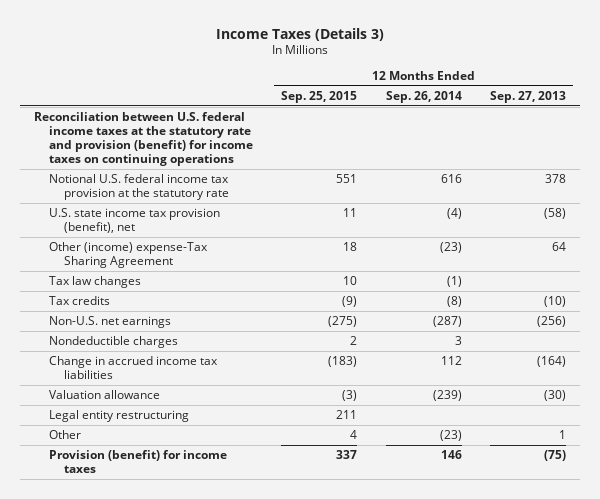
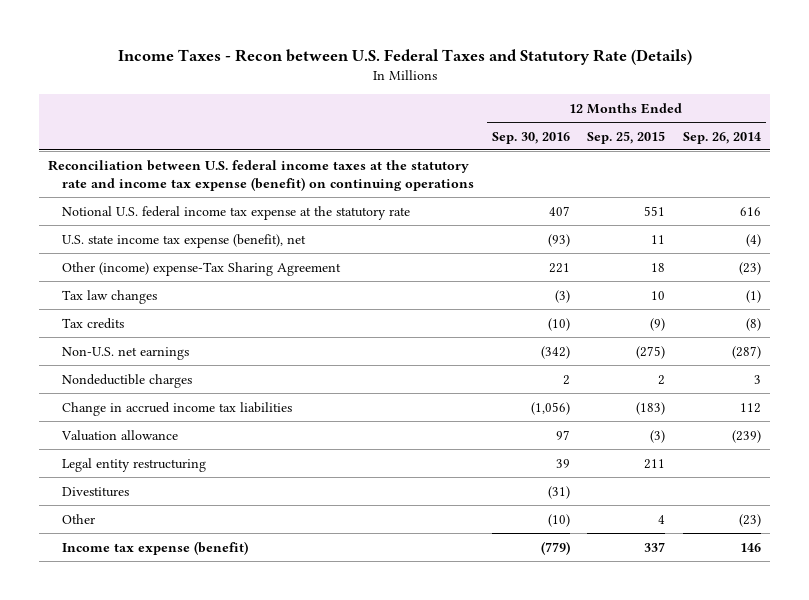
[216,27,385,41] Income Taxes (Details 3) -> [117,48,692,65] Income Taxes - Recon between U.S. Federal Taxes and Statutory Rate (Details)
[489,90,566,103] Sep. 27, 2013 -> none
none -> [491,131,570,144] Sep. 30, 2016
[34,112,254,166] Reconciliation between U.S. federal income taxes at the statutory rate and provision (benefit) for income taxes on continuing operations -> [47,159,474,191] Reconciliation between U.S. federal income taxes at the statutory rate and income tax expense (benefit) on continuing operations
[49,174,230,200] Notional U.S. federal income tax provision at the statutory rate -> [61,205,410,220] Notional U.S. federal income tax expense at the statutory rate
[49,208,221,233] U.S. state income tax provision (benefit), net -> [61,233,306,248] U.S. state income tax expense (benefit), net
none -> [61,486,129,497] Divestitures
[49,450,228,473] Provision (benefit) for income taxes -> [61,540,248,555] Income tax expense (benefit)

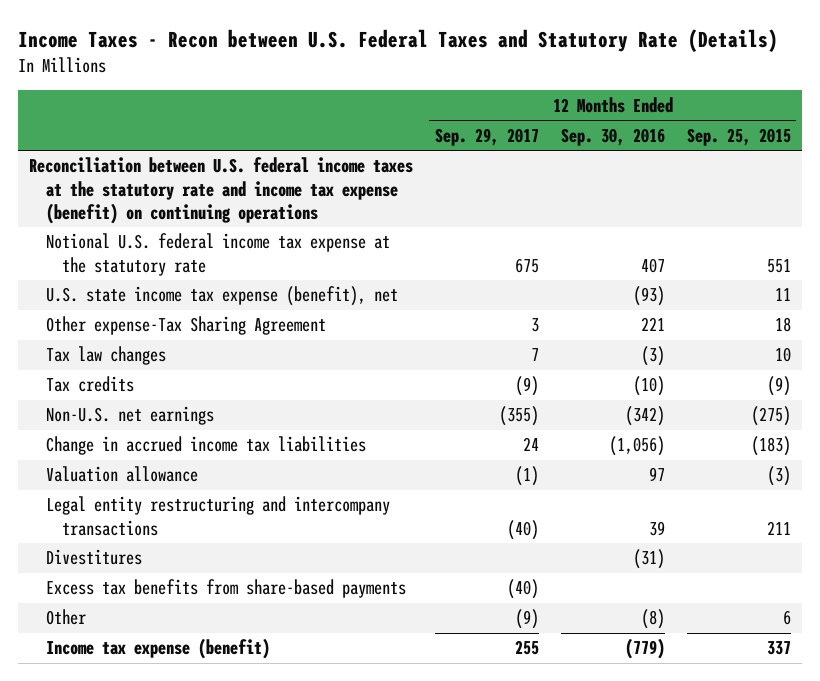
[683,131,762,144] Sep. 26, 2014 -> none
none -> [434,127,539,146] Sep. 29, 2017
[61,261,341,276] Other (income) expense-Tax Sharing Agreement -> [45,316,326,336] Other expense-Tax Sharing Agreement
[61,373,192,388] Nondeductible charges -> none
[61,457,206,472] Legal entity restructuring -> [45,496,390,536] Legal entity restructuring and intercompany transactions
none -> [45,579,406,599] Excess tax benefits from share-based payments
[547,513,570,527] (10) -> [640,609,665,630] (8)
[658,514,666,524] 4 -> [782,610,791,626] 6

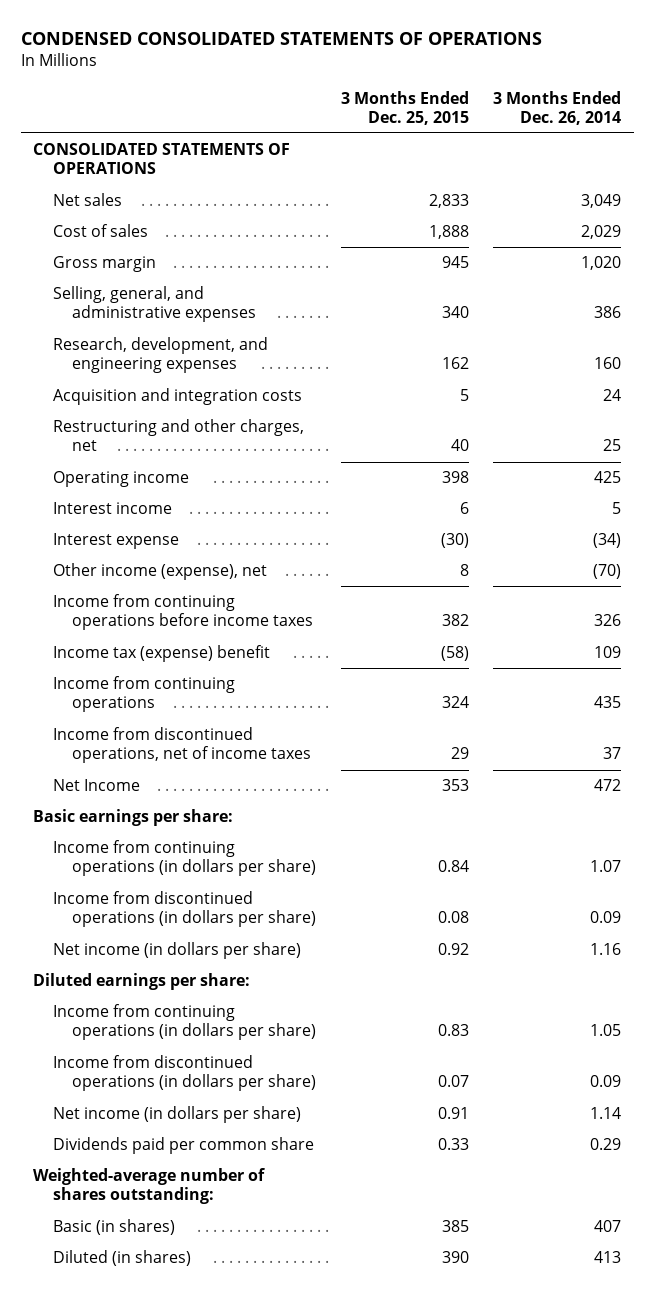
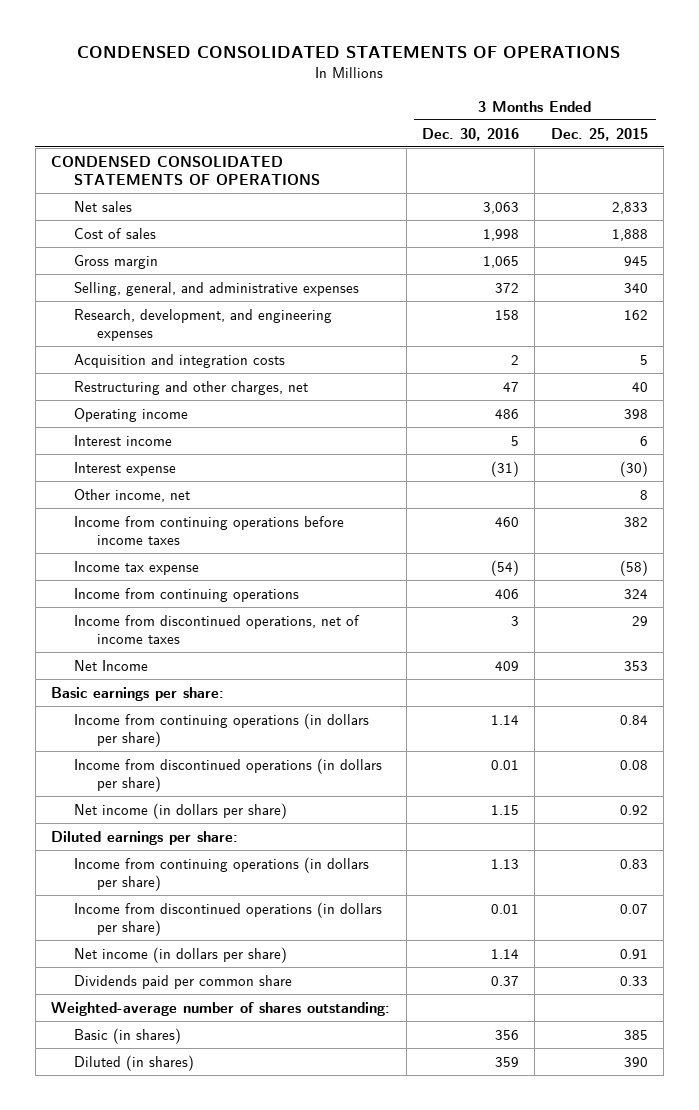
[493,90,622,125] 3 Months Ended Dec. 26, 2014 -> none
none -> [421,127,519,141] Dec. 30, 2016
[32,143,290,175] CONSOLIDATED STATEMENTS OF OPERATIONS -> [51,155,321,186] CONDENSED CONSOLIDATED STATEMENTS OF OPERATIONS
[52,563,267,581] Other income (expense), net -> [74,488,191,502] Other income, net
[52,645,270,663] Income tax (expense) benefit -> [74,560,200,575] Income tax expense

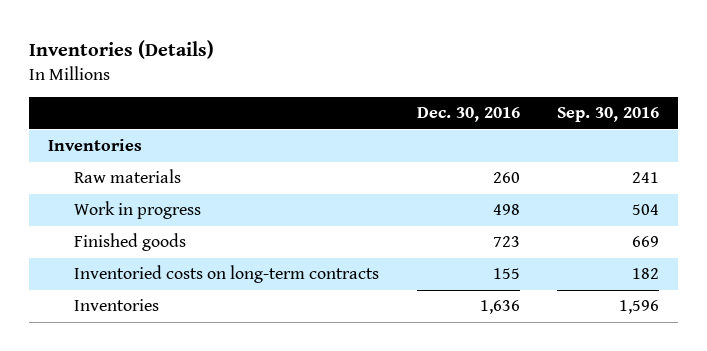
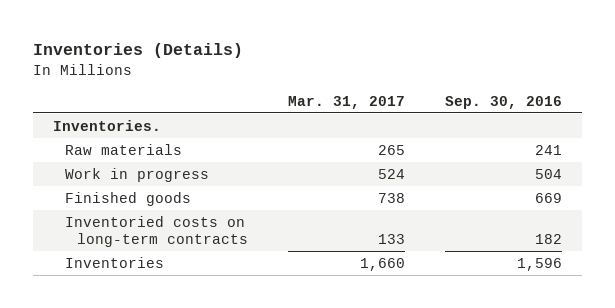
[416,107,520,123] Dec. 30, 2016 -> none
none -> [287,95,405,109] Mar. 31, 2017
[47,139,142,152] Inventories -> [52,119,161,131] Inventories.

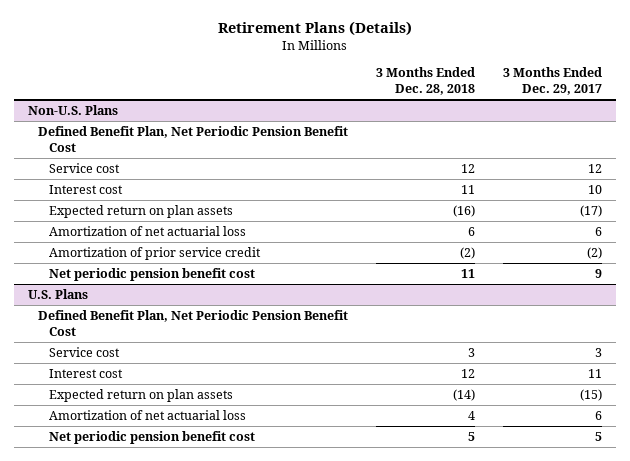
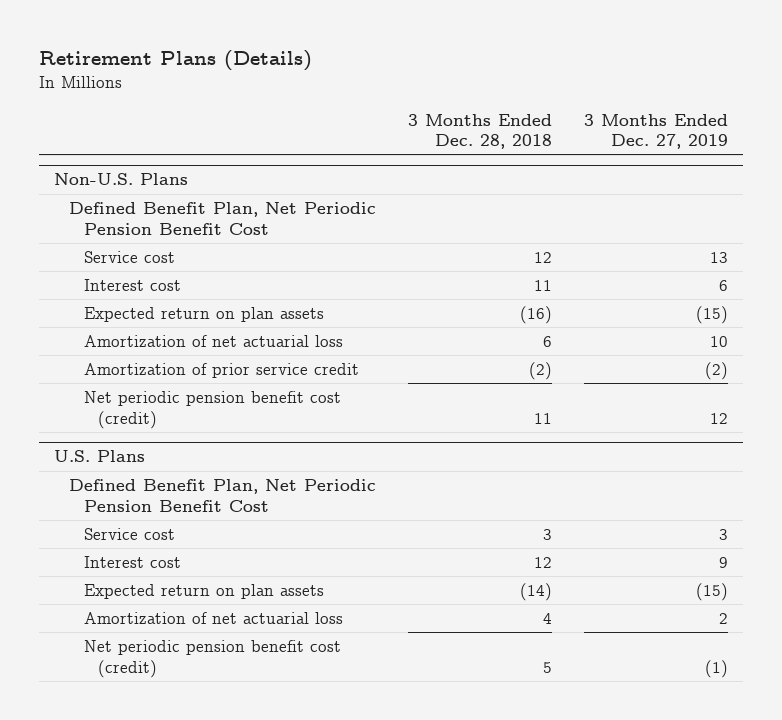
[503,67,603,96] 3 Months Ended Dec. 29, 2017 -> none
none -> [583,113,728,150] 3 Months Ended Dec. 27, 2019
[49,267,256,281] Net periodic pension benefit cost -> [83,391,341,429] Net periodic pension benefit cost (credit)
[49,430,256,444] Net periodic pension benefit cost -> [83,640,341,678] Net periodic pension benefit cost (credit)

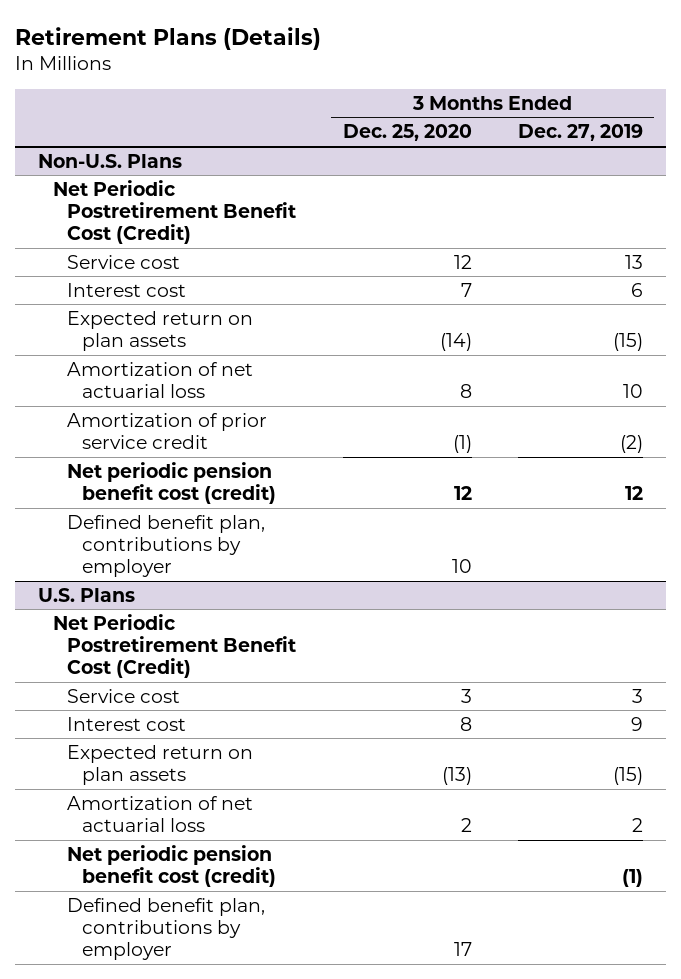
[407,113,552,150] 3 Months Ended Dec. 28, 2018 -> none
none -> [342,124,472,142] Dec. 25, 2020
[69,202,377,235] Defined Benefit Plan, Net Periodic Pension Benefit Cost -> [52,179,297,245] Net Periodic Postretirement Benefit Cost (Credit)
none -> [67,514,266,578] Defined benefit plan, contributions by employer
[69,479,377,512] Defined Benefit Plan, Net Periodic Pension Benefit Cost -> [52,613,297,679] Net Periodic Postretirement Benefit Cost (Credit)
none -> [67,897,266,961] Defined benefit plan, contributions by employer

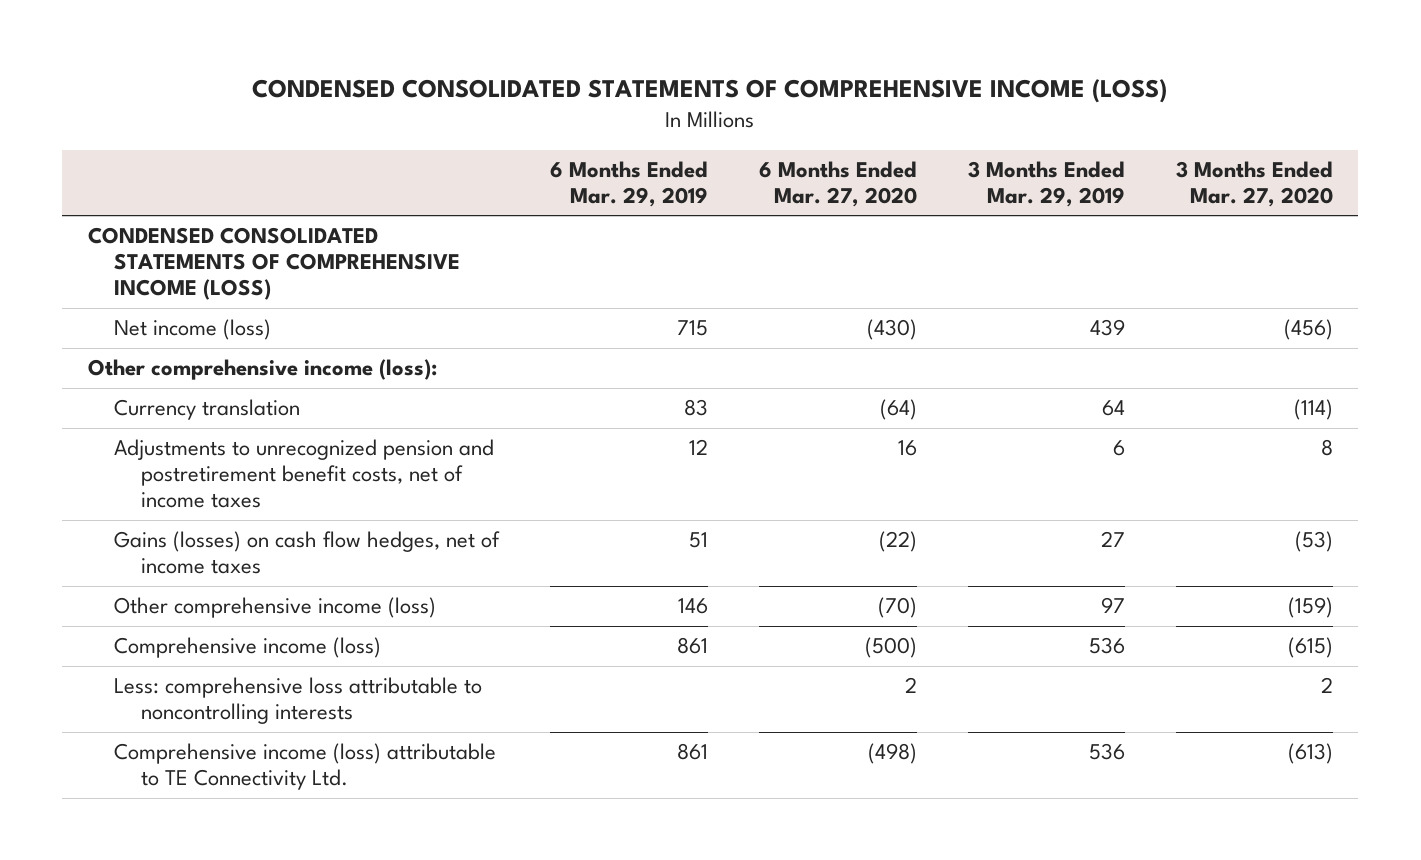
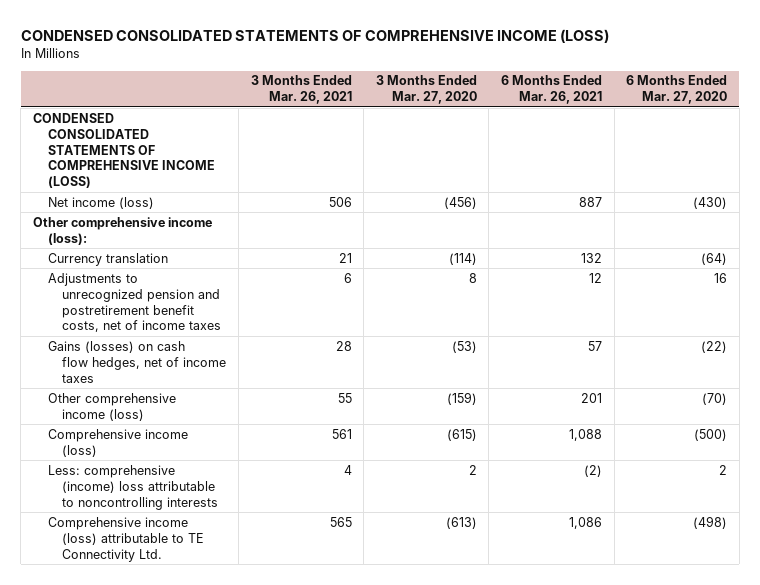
[550,160,709,207] 6 Months Ended Mar. 29, 2019 -> none
[967,160,1125,207] 3 Months Ended Mar. 29, 2019 -> none
none -> [250,75,352,105] 3 Months Ended Mar. 26, 2021
none -> [501,75,603,105] 6 Months Ended Mar. 26, 2021
[114,677,483,725] Less: comprehensive loss attributable to noncontrolling interests -> [47,464,219,510] Less: comprehensive (income) loss attributable to noncontrolling interests

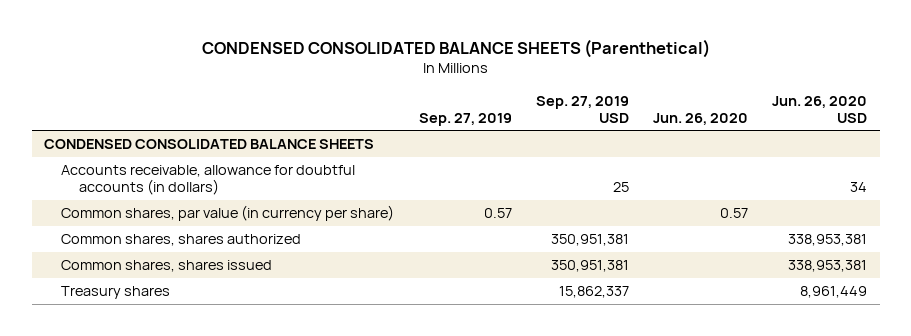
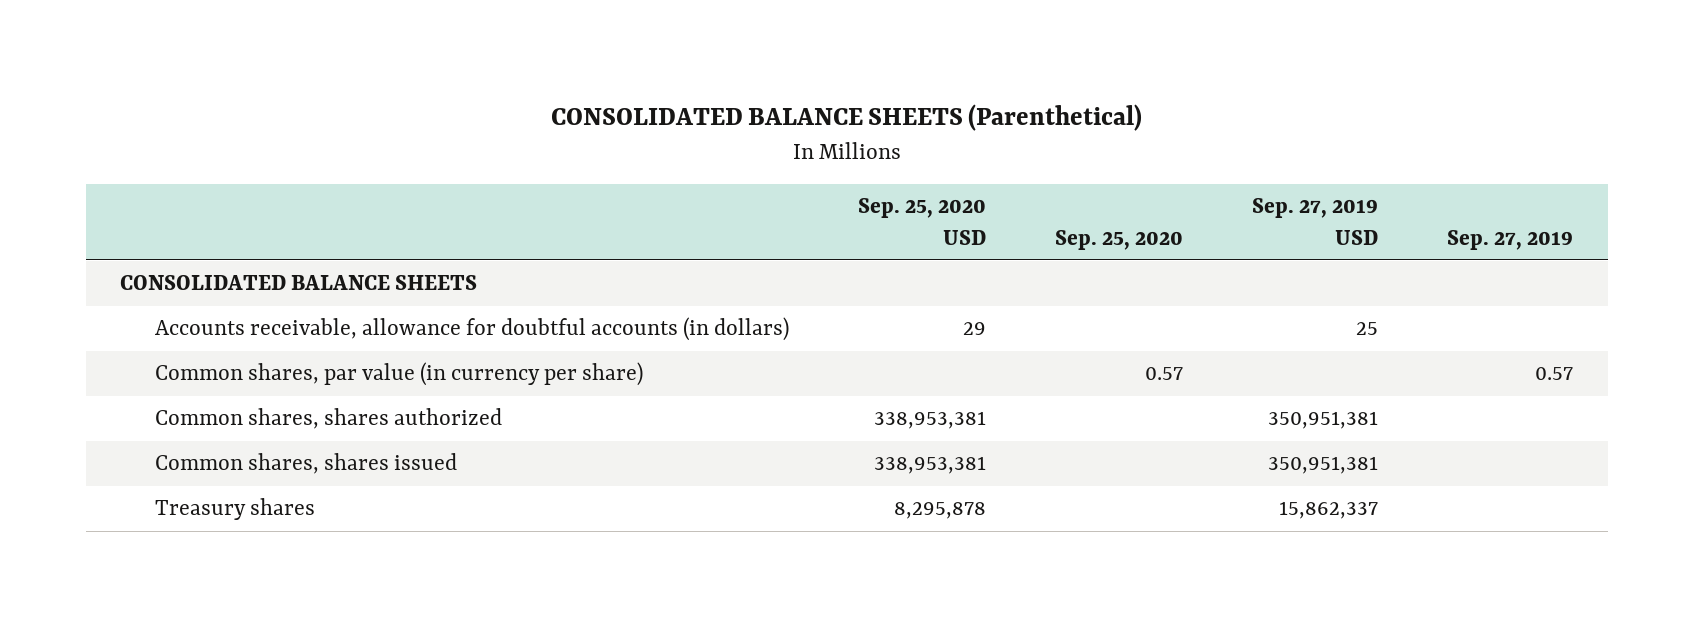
[201,38,710,58] CONDENSED CONSOLIDATED BALANCE SHEETS (Parenthetical) -> [550,103,1142,131] CONSOLIDATED BALANCE SHEETS (Parenthetical)
[653,112,749,125] Jun. 26, 2020 -> none
[772,95,868,123] Jun. 26, 2020 USD -> none
none -> [857,198,986,245] Sep. 25, 2020 USD
none -> [1055,229,1184,250] Sep. 25, 2020
[43,139,374,150] CONDENSED CONSOLIDATED BALANCE SHEETS -> [120,275,478,291] CONSOLIDATED BALANCE SHEETS

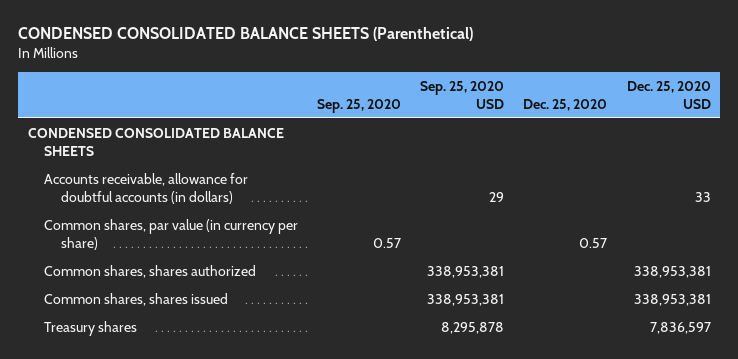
[550,103,1142,131] CONSOLIDATED BALANCE SHEETS (Parenthetical) -> [17,27,473,42] CONDENSED CONSOLIDATED BALANCE SHEETS (Parenthetical)
[1252,198,1379,245] Sep. 27, 2019 USD -> none
[1447,229,1574,250] Sep. 27, 2019 -> none
none -> [523,98,608,111] Dec. 25, 2020
none -> [626,80,711,109] Dec. 25, 2020 USD
[120,275,478,291] CONSOLIDATED BALANCE SHEETS -> [27,127,284,156] CONDENSED CONSOLIDATED BALANCE SHEETS

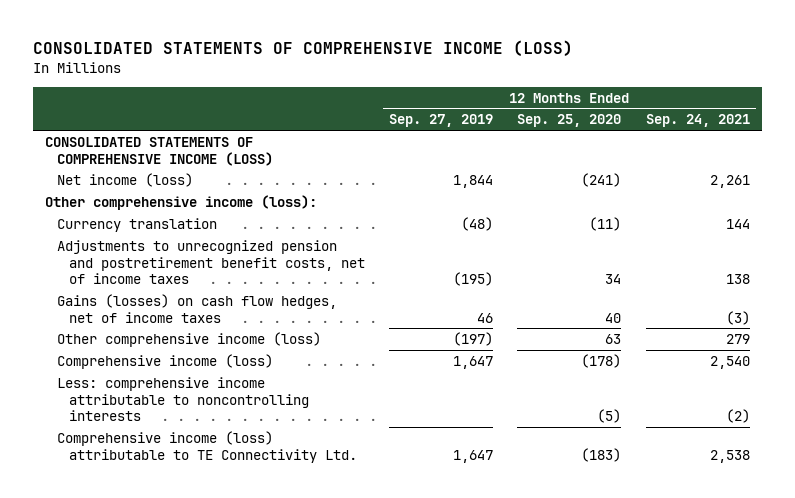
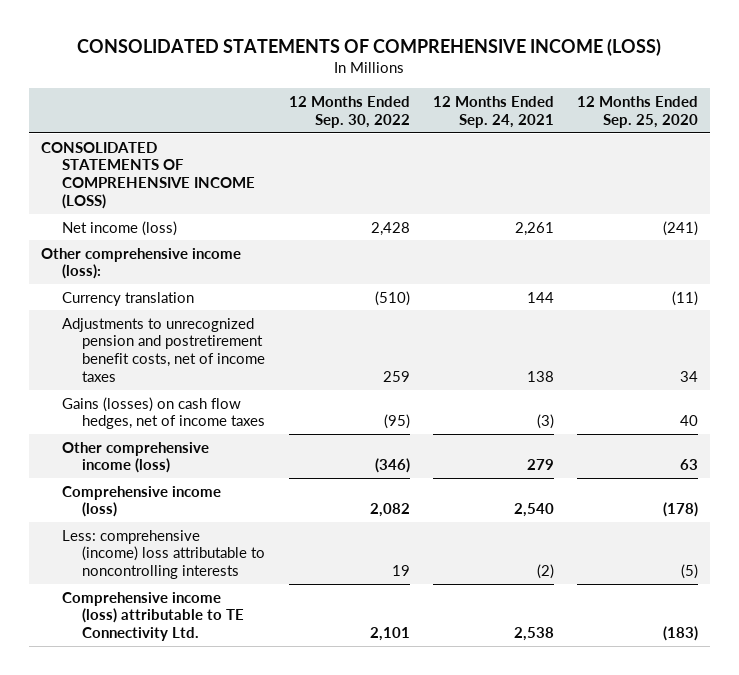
[389,114,494,128] Sep. 27, 2019 -> none
none -> [288,96,410,128] 12 Months Ended Sep. 30, 2022
[57,376,309,422] Less: comprehensive income attributable to noncontrolling interests -> [61,529,266,580] Less: comprehensive (income) loss attributable to noncontrolling interests

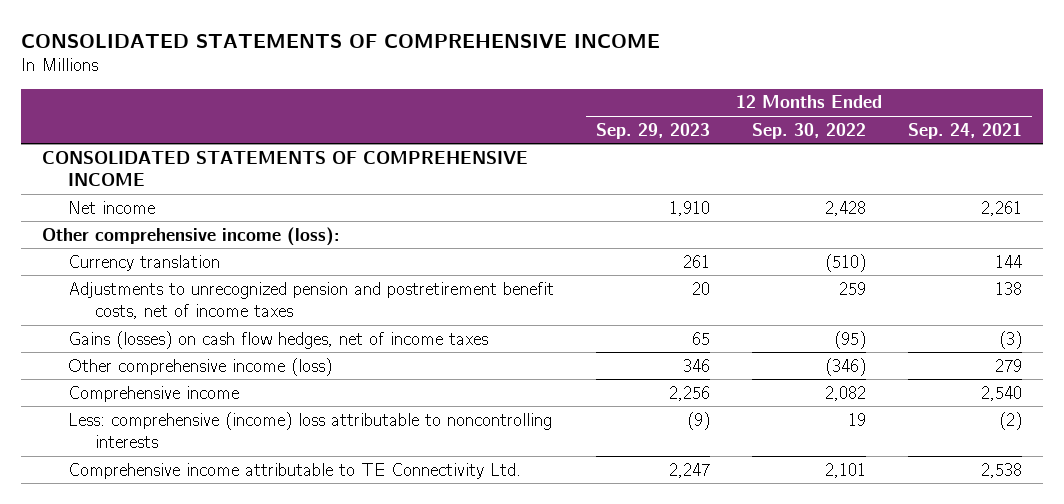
[77,37,662,56] CONSOLIDATED STATEMENTS OF COMPREHENSIVE INCOME (LOSS) -> [20,33,660,48] CONSOLIDATED STATEMENTS OF COMPREHENSIVE INCOME
[577,96,699,128] 12 Months Ended Sep. 25, 2020 -> none
none -> [596,122,711,139] Sep. 29, 2023
[40,141,255,210] CONSOLIDATED STATEMENTS OF COMPREHENSIVE INCOME (LOSS) -> [41,150,528,187] CONSOLIDATED STATEMENTS OF COMPREHENSIVE INCOME
[61,220,177,236] Net income (loss) -> [68,200,156,214] Net income
[61,485,221,518] Comprehensive income (loss) -> [68,385,240,402] Comprehensive income
[61,591,245,642] Comprehensive income (loss) attributable to TE Connectivity Ltd. -> [68,462,522,479] Comprehensive income attributable to TE Connectivity Ltd.

